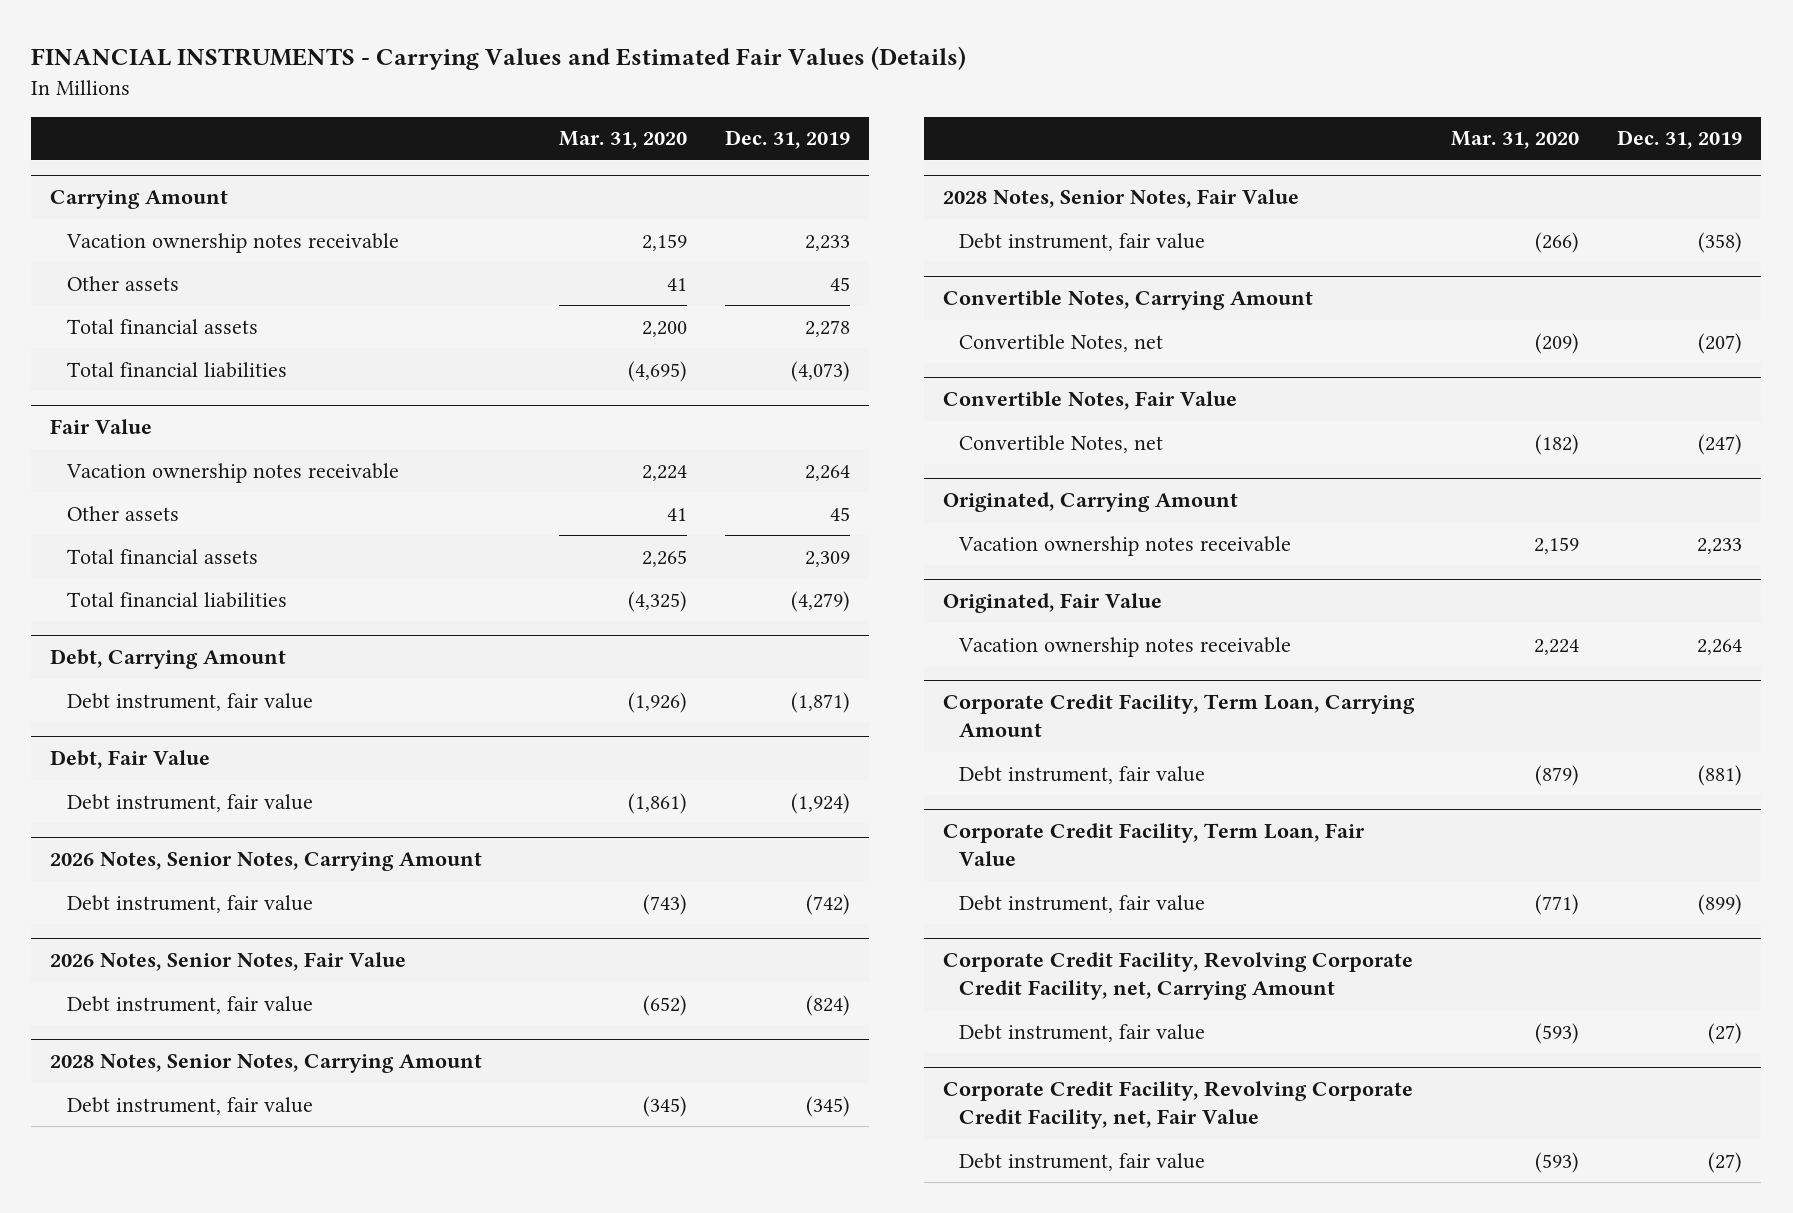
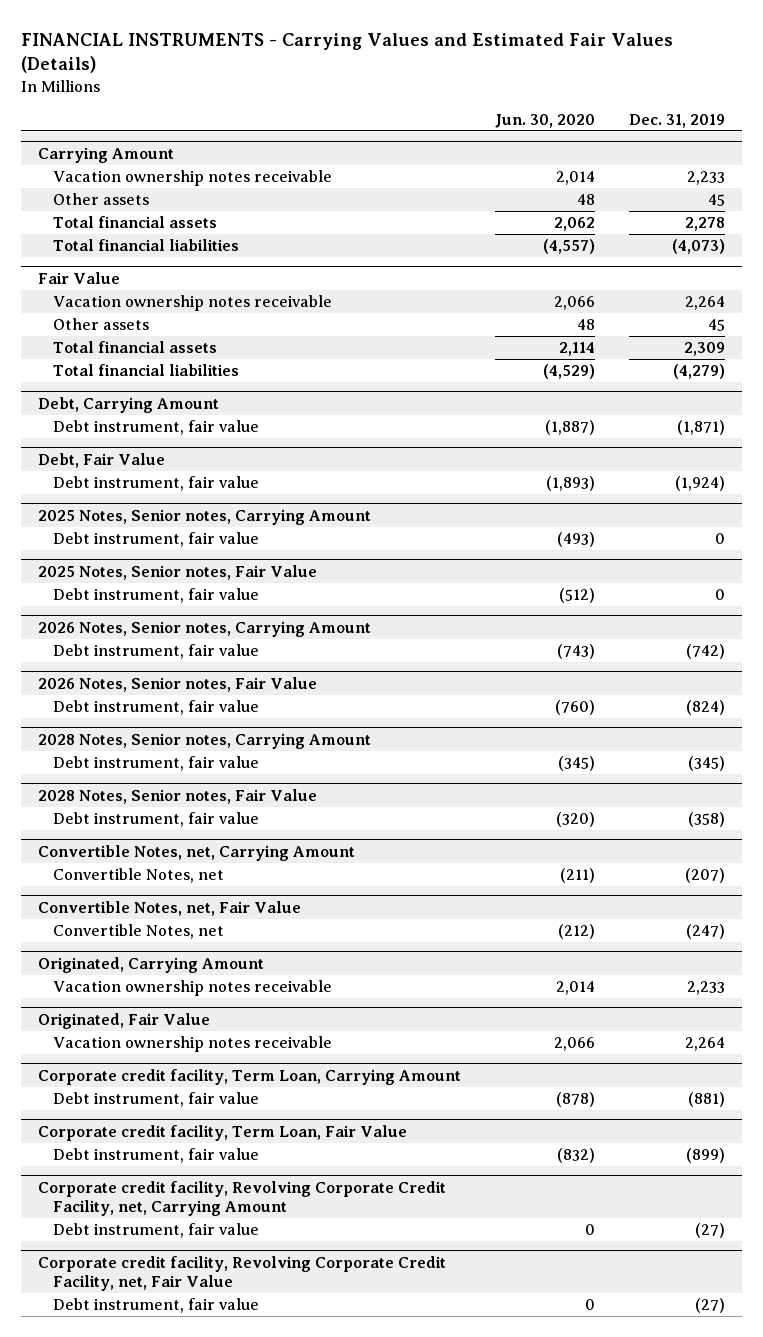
[559,131,688,150] Mar. 31, 2020 -> none
none -> [494,113,595,128] Jun. 30, 2020
none -> [37,508,371,525] 2025 Notes, Senior notes, Carrying Amount
none -> [53,532,260,548] Debt instrument, fair value
none -> [37,564,317,580] 2025 Notes, Senior notes, Fair Value
none -> [53,588,260,604] Debt instrument, fair value
[50,851,483,871] 2026 Notes, Senior Notes, Carrying Amount -> [37,620,371,637] 2026 Notes, Senior notes, Carrying Amount
[50,951,407,971] 2026 Notes, Senior Notes, Fair Value -> [37,676,317,692] 2026 Notes, Senior notes, Fair Value
[50,1053,483,1073] 2028 Notes, Senior Notes, Carrying Amount -> [37,732,371,749] 2028 Notes, Senior notes, Carrying Amount
[942,188,1299,208] 2028 Notes, Senior Notes, Fair Value -> [37,788,317,804] 2028 Notes, Senior notes, Fair Value
[942,289,1313,310] Convertible Notes, Carrying Amount -> [37,844,355,861] Convertible Notes, net, Carrying Amount
[942,390,1237,410] Convertible Notes, Fair Value -> [37,900,301,916] Convertible Notes, net, Fair Value
[942,693,1415,738] Corporate Credit Facility, Term Loan, Carrying Amount -> [37,1068,461,1085] Corporate credit facility, Term Loan, Carrying Amount
[942,822,1365,867] Corporate Credit Facility, Term Loan, Fair Value -> [37,1124,407,1141] Corporate credit facility, Term Loan, Fair Value
[942,951,1413,1001] Corporate Credit Facility, Revolving Corporate Credit Facility, net, Carrying Amount -> [37,1180,446,1217] Corporate credit facility, Revolving Corporate Credit Facility, net, Carrying Amount
[942,1080,1413,1130] Corporate Credit Facility, Revolving Corporate Credit Facility, net, Fair Value -> [37,1255,446,1292] Corporate credit facility, Revolving Corporate Credit Facility, net, Fair Value

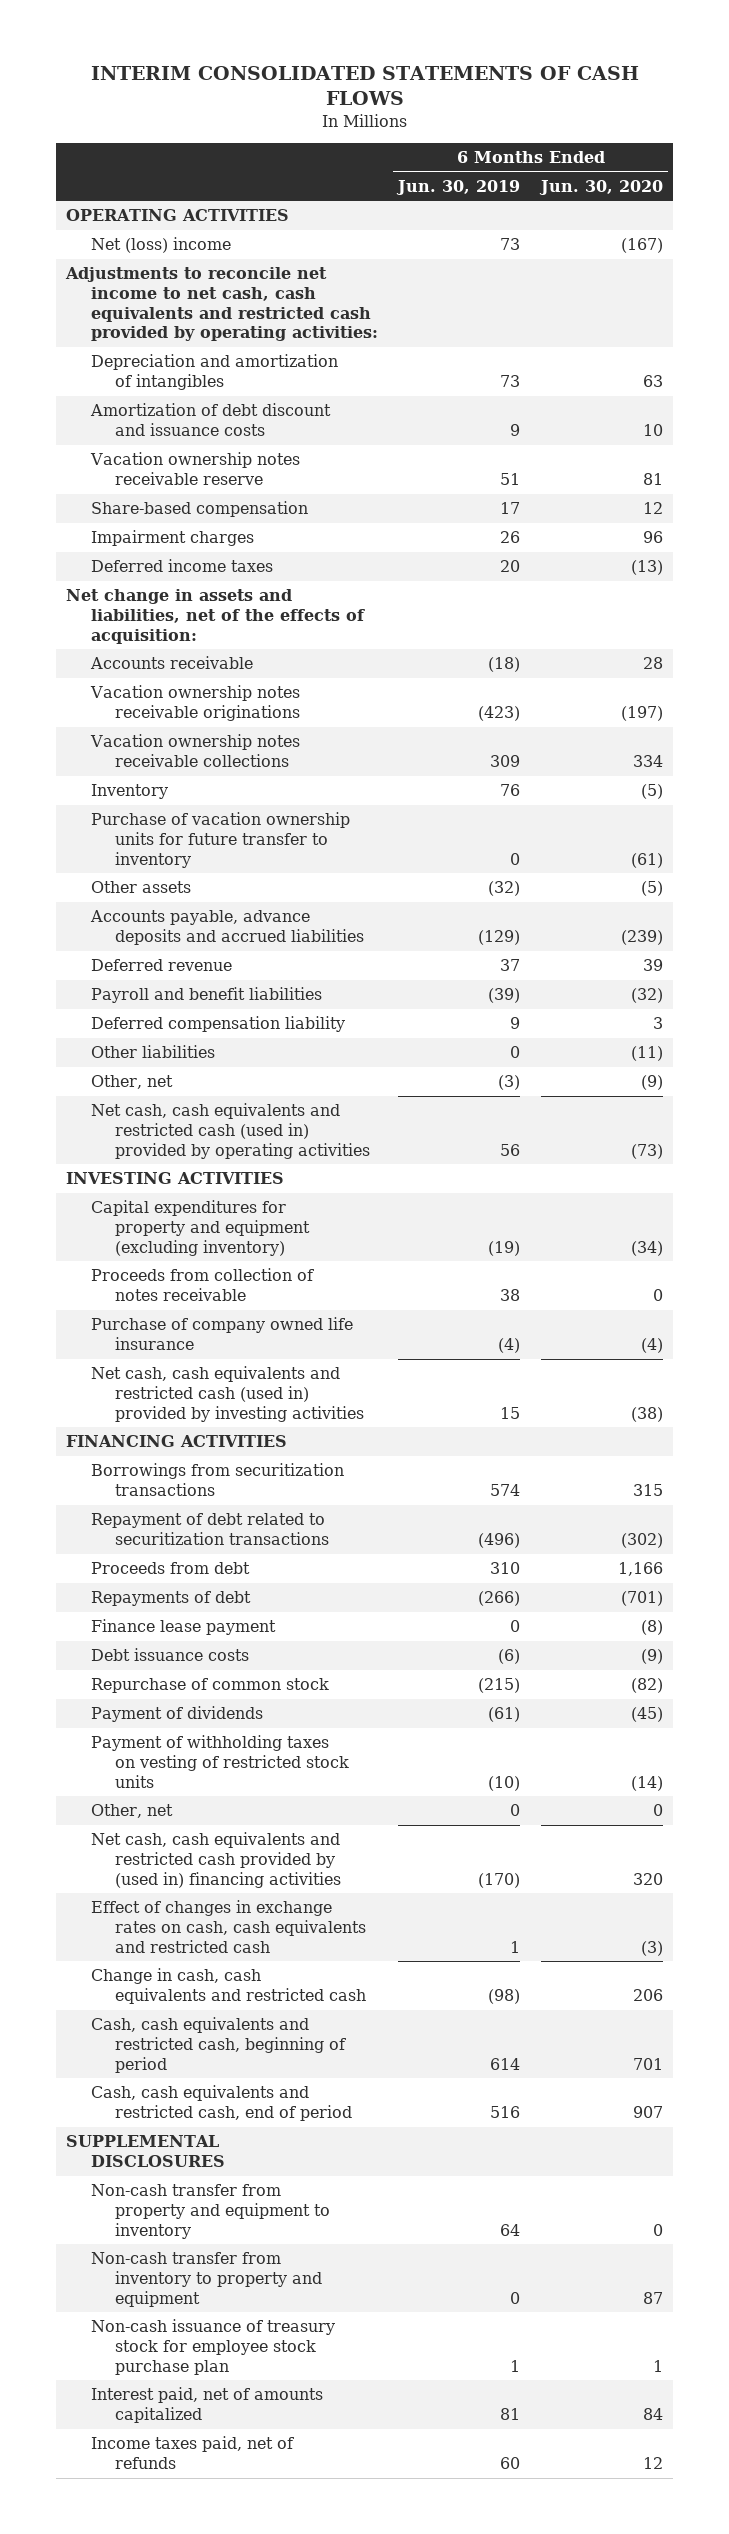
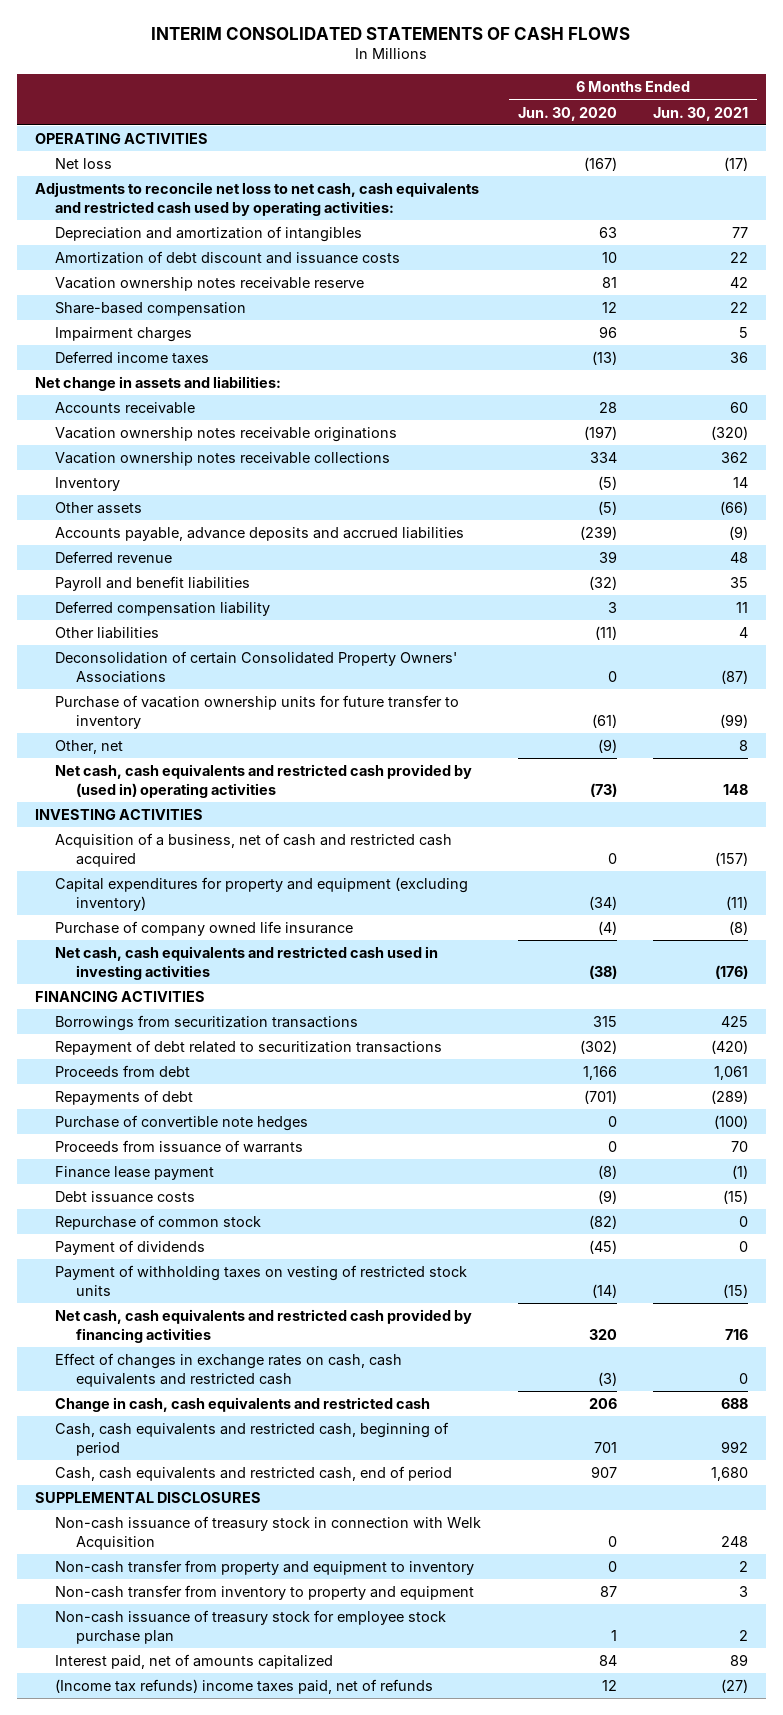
[396,179,521,195] Jun. 30, 2019 -> none
none -> [652,106,748,121] Jun. 30, 2021
[90,237,231,254] Net (loss) income -> [55,158,113,170] Net loss
[64,267,378,342] Adjustments to reconcile net income to net cash, cash equivalents and restricted cash provided by operating activities: -> [34,182,479,216] Adjustments to reconcile net loss to net cash, cash equivalents and restricted cash used by operating activities:
[65,589,365,644] Net change in assets and liabilities, net of the effects of acquisition: -> [34,376,281,392] Net change in assets and liabilities:
none -> [55,651,458,683] Deconsolidation of certain Consolidated Property Owners' Associations
[90,812,350,868] Purchase of vacation ownership units for future transfer to inventory -> [55,695,460,729] Purchase of vacation ownership units for future transfer to inventory
[90,1103,371,1159] Net cash, cash equivalents and restricted cash (used in) provided by operating activities -> [55,764,473,798] Net cash, cash equivalents and restricted cash provided by (used in) operating activities
none -> [55,833,453,867] Acquisition of a business, net of cash and restricted cash acquired
[90,1268,314,1301] Proceeds from collection of notes receivable -> none
[90,1366,365,1422] Net cash, cash equivalents and restricted cash (used in) provided by investing activities -> [55,946,439,980] Net cash, cash equivalents and restricted cash used in investing activities
none -> [55,1115,309,1132] Purchase of convertible note hedges
none -> [55,1140,304,1154] Proceeds from issuance of warrants
[90,1804,173,1819] Other, net -> none
[90,1832,342,1888] Net cash, cash equivalents and restricted cash provided by (used in) financing activities -> [55,1309,473,1343] Net cash, cash equivalents and restricted cash provided by financing activities
none -> [55,1516,482,1550] Non-cash issuance of treasury stock in connection with Welk Acquisition
[90,2436,294,2469] Income taxes paid, net of refunds -> [55,1679,434,1695] (Income tax refunds) income taxes paid, net of refunds

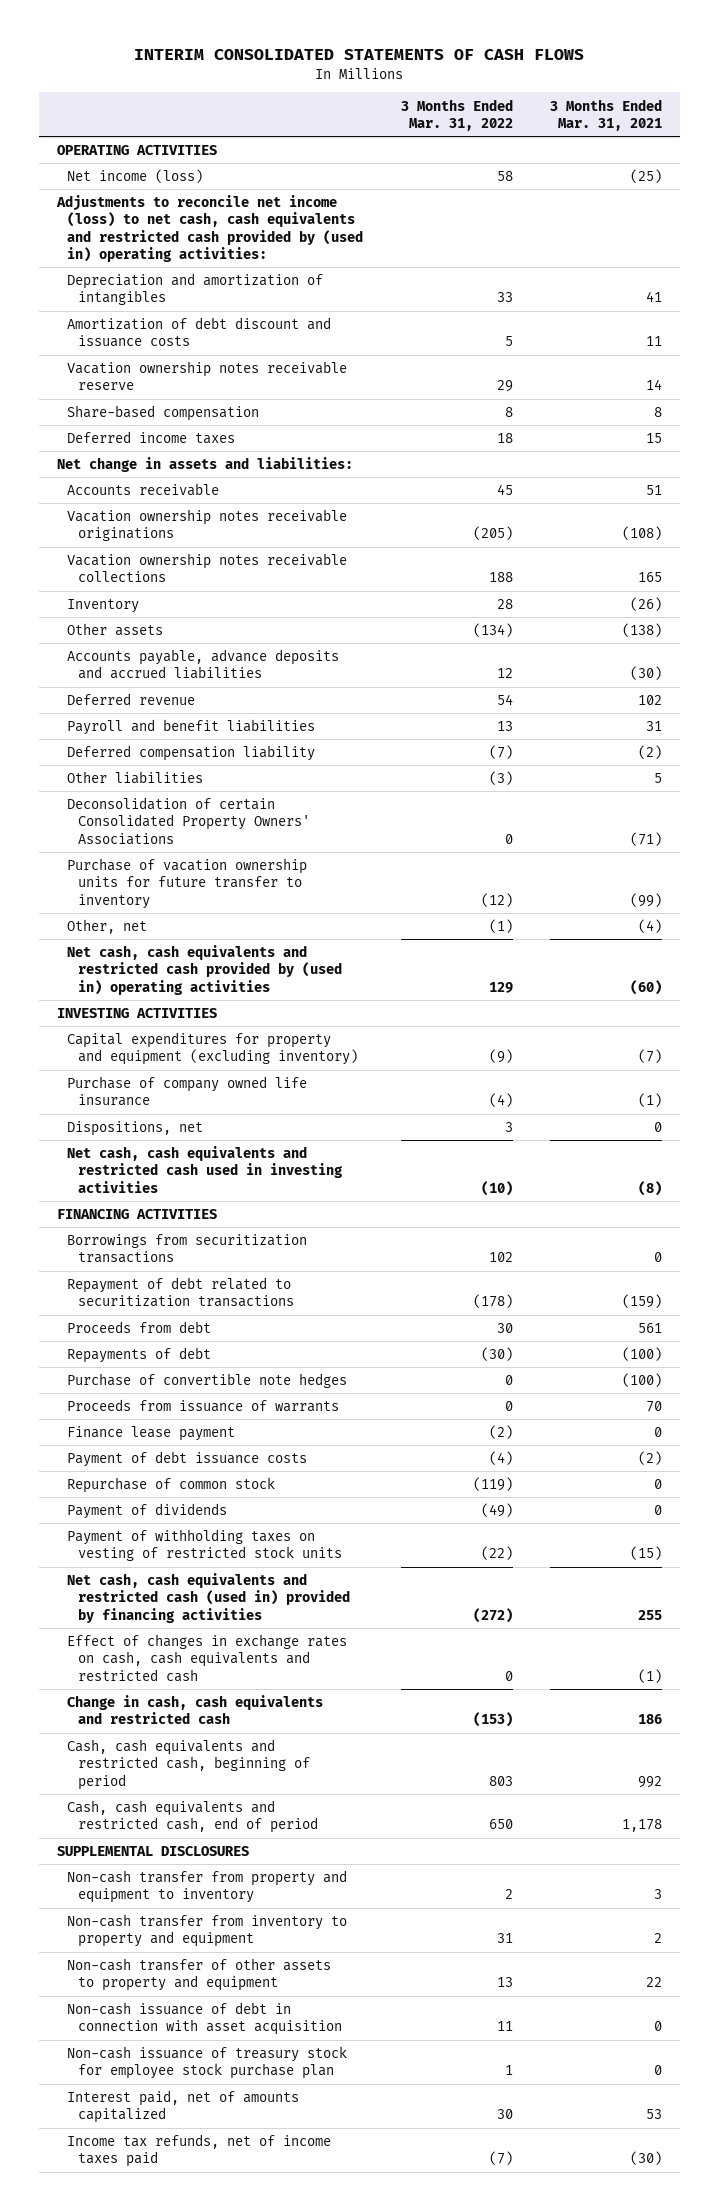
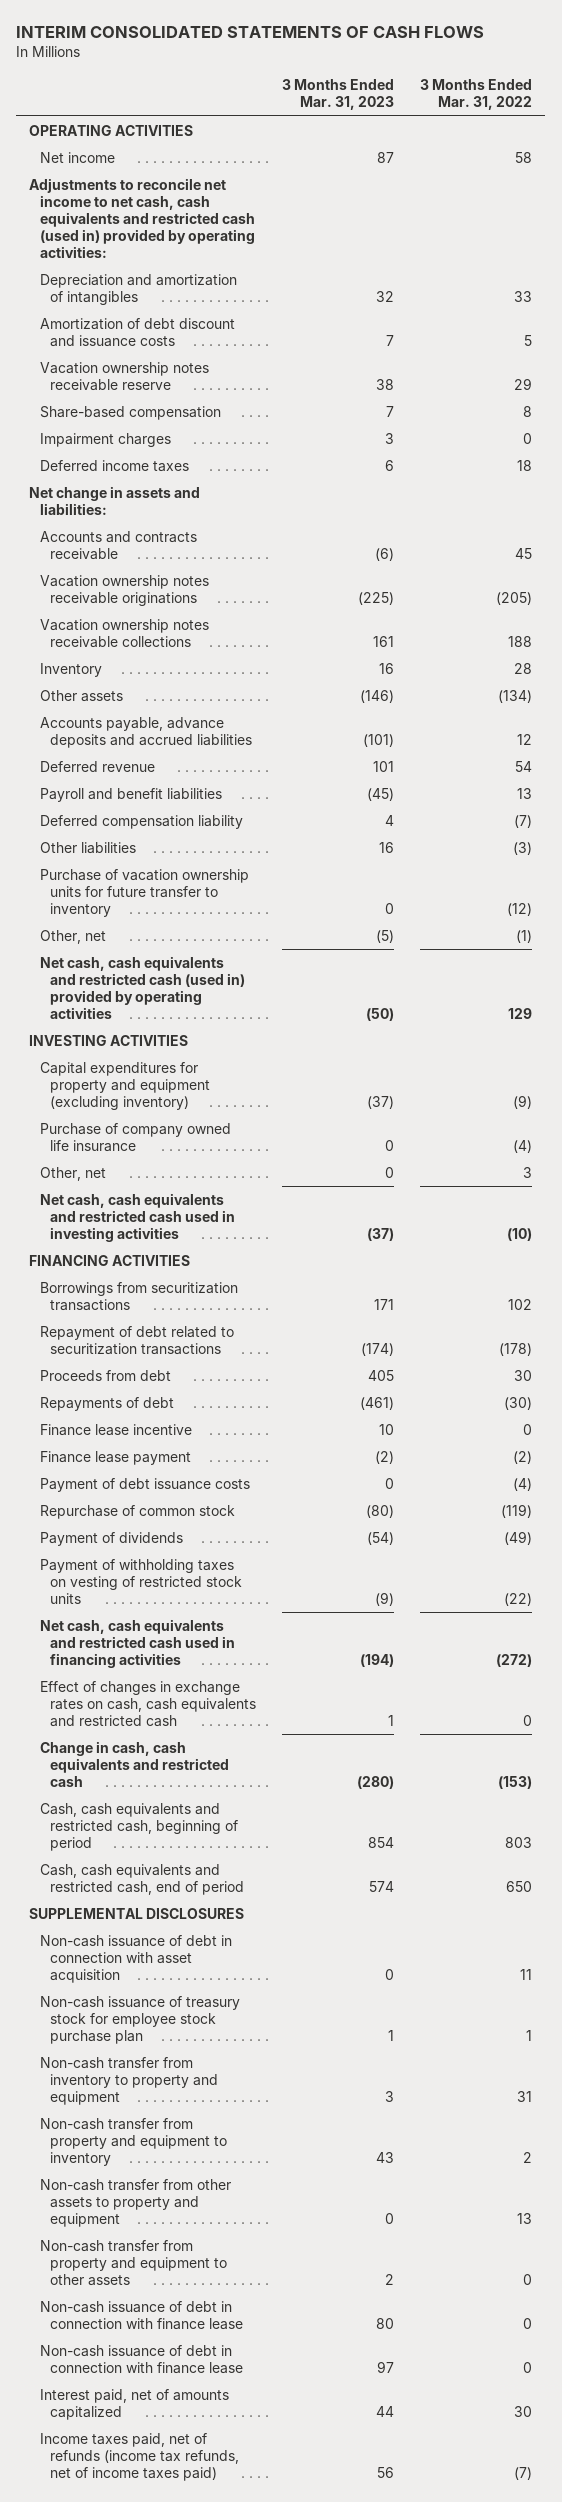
[549,98,662,131] 3 Months Ended Mar. 31, 2021 -> none
none -> [282,79,395,111] 3 Months Ended Mar. 31, 2023
[67,169,204,184] Net income (loss) -> [39,151,115,163] Net income
[56,195,364,262] Adjustments to reconcile net income (loss) to net cash, cash equivalents and restricted cash provided by (used in) operating activities: -> [29,177,255,259] Adjustments to reconcile net income to net cash, cash equivalents and restricted cash (used in) provided by operating activities:
none -> [39,432,171,447] Impairment charges
[67,483,220,497] Accounts receivable -> [39,530,197,560] Accounts and contracts receivable
[67,797,310,845] Deconsolidation of certain Consolidated Property Owners' Associations -> none
[67,945,342,995] Net cash, cash equivalents and restricted cash provided by (used in) operating activities -> [39,955,246,1019] Net cash, cash equivalents and restricted cash (used in) provided by operating activities
[67,1121,204,1137] Dispositions, net -> [39,1166,106,1181] Other, net
[67,1373,348,1389] Purchase of convertible note hedges -> none
[67,1399,340,1413] Proceeds from issuance of warrants -> none
none -> [39,1423,192,1436] Finance lease incentive
[67,1573,350,1623] Net cash, cash equivalents and restricted cash (used in) provided by financing activities -> [39,1618,236,1668] Net cash, cash equivalents and restricted cash used in financing activities
[67,1958,332,1992] Non-cash transfer of other assets to property and equipment -> none
[67,1914,348,1948] Non-cash transfer from inventory to property and equipment -> [39,2056,219,2105] Non-cash transfer from inventory to property and equipment
[67,1870,348,1904] Non-cash transfer from property and equipment to inventory -> [39,2117,228,2166] Non-cash transfer from property and equipment to inventory
none -> [39,2178,231,2227] Non-cash transfer from other assets to property and equipment
none -> [39,2239,228,2286] Non-cash transfer from property and equipment to other assets
none -> [39,2300,244,2330] Non-cash issuance of debt in connection with finance lease
none -> [39,2344,244,2374] Non-cash issuance of debt in connection with finance lease
[67,2134,332,2168] Income tax refunds, net of income taxes paid -> [39,2432,240,2481] Income taxes paid, net of refunds (income tax refunds, net of income taxes paid)

